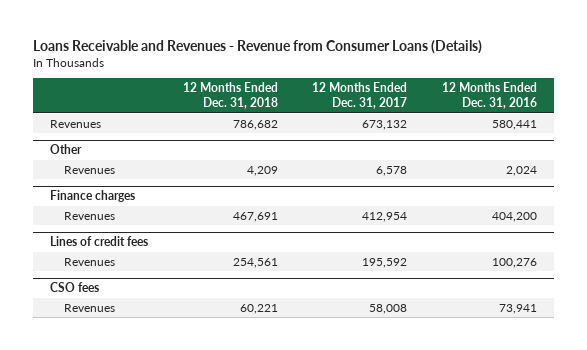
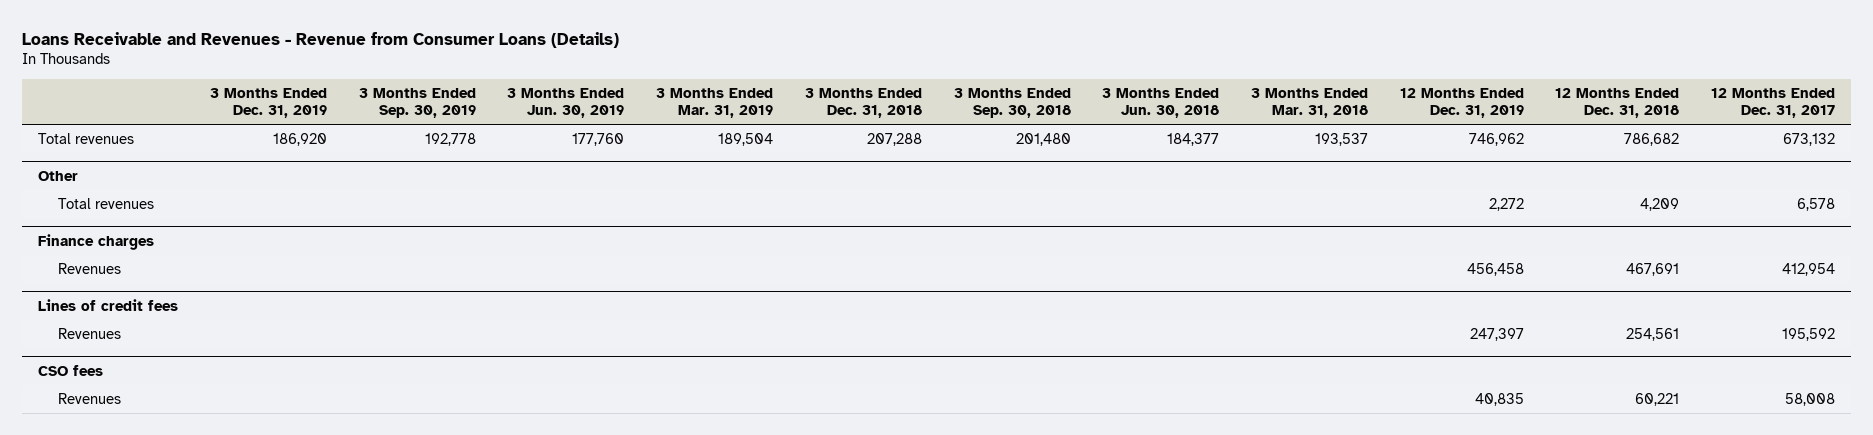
[441,82,537,110] 12 Months Ended Dec. 31, 2016 -> none
none -> [209,87,327,119] 3 Months Ended Dec. 31, 2019
none -> [358,87,476,119] 3 Months Ended Sep. 30, 2019
none -> [507,87,625,119] 3 Months Ended Jun. 30, 2019
none -> [656,87,774,119] 3 Months Ended Mar. 31, 2019
none -> [804,87,922,119] 3 Months Ended Dec. 31, 2018
none -> [953,87,1071,119] 3 Months Ended Sep. 30, 2018
none -> [1102,87,1220,119] 3 Months Ended Jun. 30, 2018
none -> [1251,87,1369,119] 3 Months Ended Mar. 31, 2018
none -> [1399,87,1524,119] 12 Months Ended Dec. 31, 2019
[50,119,102,128] Revenues -> [38,132,135,144] Total revenues
[63,165,115,174] Revenues -> [57,197,154,209] Total revenues

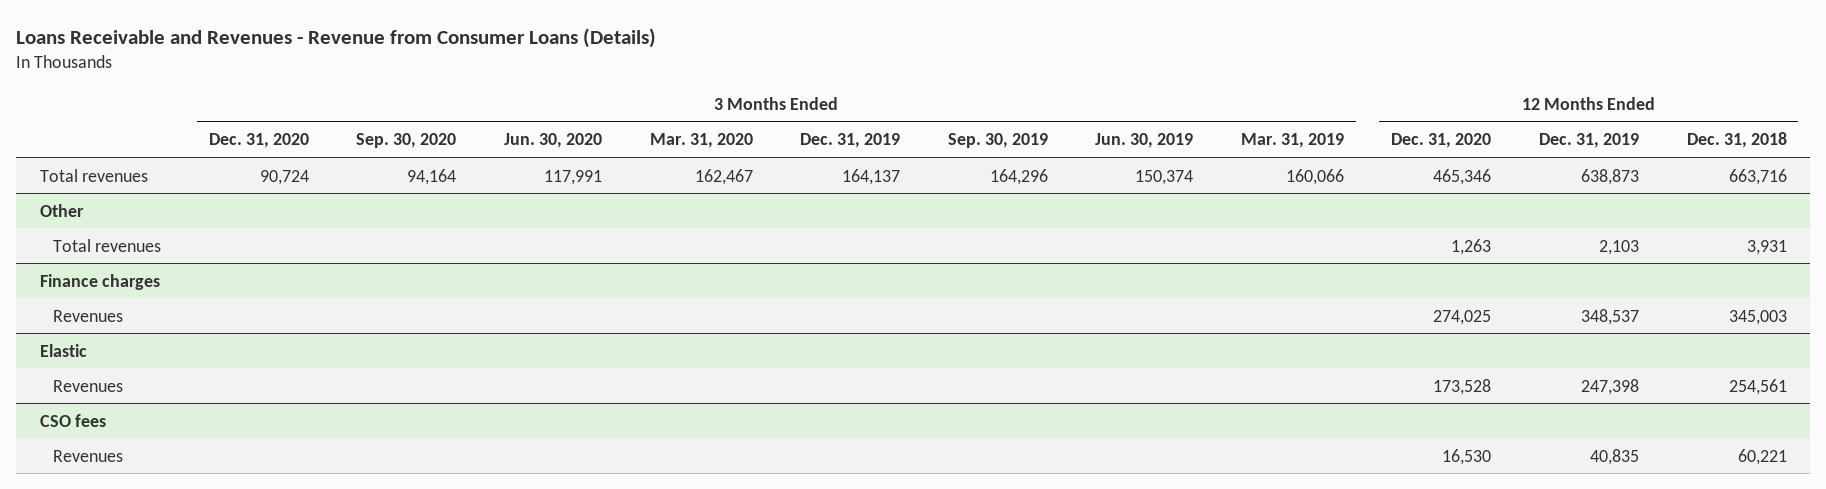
[804,87,922,119] 3 Months Ended Dec. 31, 2018 -> none
[953,87,1071,119] 3 Months Ended Sep. 30, 2018 -> none
[1102,87,1220,119] 3 Months Ended Jun. 30, 2018 -> none
[1251,87,1369,119] 3 Months Ended Mar. 31, 2018 -> none
[1711,87,1836,119] 12 Months Ended Dec. 31, 2017 -> none
none -> [208,133,309,149] Dec. 31, 2020
none -> [356,133,457,149] Sep. 30, 2020
none -> [503,133,602,149] Jun. 30, 2020
none -> [649,133,753,149] Mar. 31, 2020
none -> [1391,133,1492,149] Dec. 31, 2020
[272,132,327,146] 186,920 -> [842,168,901,185] 164,137
[424,132,476,146] 192,778 -> [989,168,1048,185] 164,296
[572,132,625,146] 177,760 -> [1135,169,1194,185] 150,374
[718,132,774,146] 189,504 -> [1285,168,1344,185] 160,066
[1468,132,1524,146] 746,962 -> [1580,168,1639,185] 638,873
[1624,132,1680,146] 786,682 -> [1728,168,1787,185] 663,716
[1488,197,1524,211] 2,272 -> [1598,239,1639,255] 2,103
[1640,197,1680,211] 4,209 -> [1746,239,1787,255] 3,931
[1466,262,1524,276] 456,458 -> [1580,308,1639,325] 348,537
[1626,262,1680,276] 467,691 -> [1728,309,1787,325] 345,003
[38,298,179,311] Lines of credit fees -> [39,343,87,357] Elastic
[1469,327,1524,341] 247,397 -> [1580,378,1639,395] 247,398

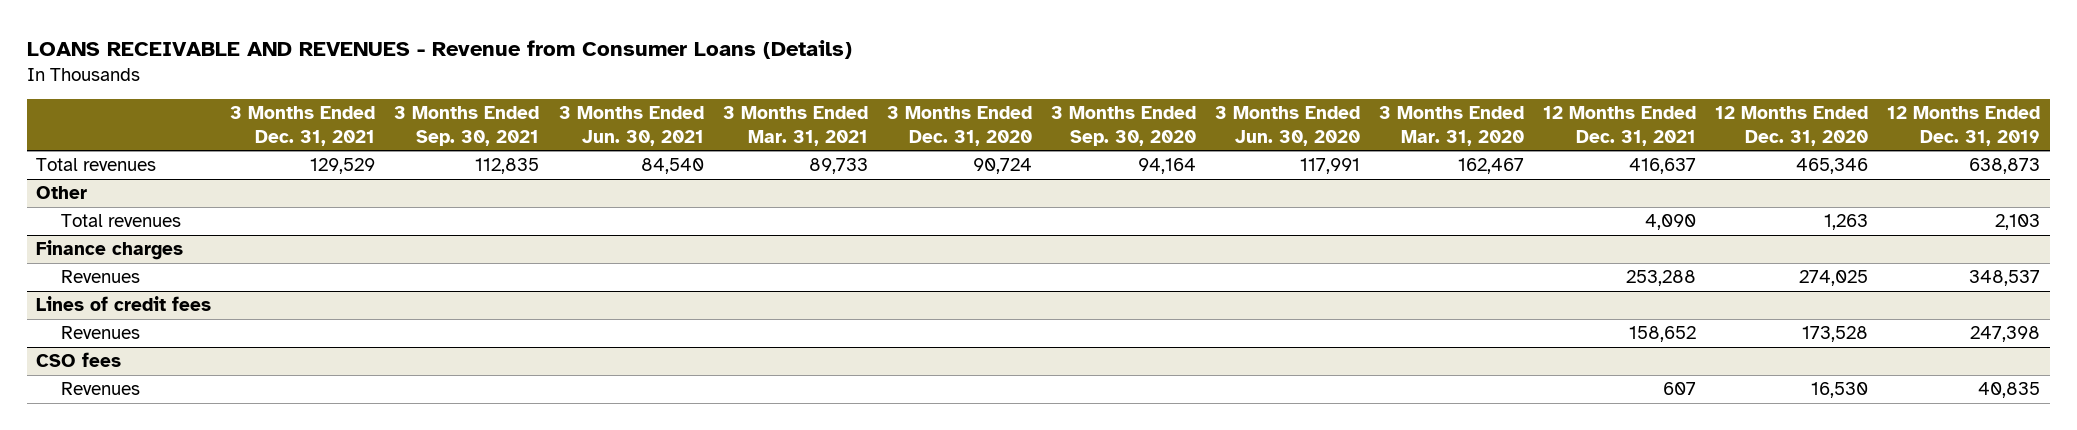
[16,28,657,49] Loans Receivable and Revenues - Revenue from Consumer Loans (Details) -> [26,39,852,59] LOANS RECEIVABLE AND REVENUES - Revenue from Consumer Loans (Details)
[800,133,901,149] Dec. 31, 2019 -> none
[947,133,1048,149] Sep. 30, 2019 -> none
[1095,133,1194,149] Jun. 30, 2019 -> none
[1240,133,1344,149] Mar. 31, 2019 -> none
[1686,132,1787,149] Dec. 31, 2018 -> none
none -> [230,106,376,146] 3 Months Ended Dec. 31, 2021
none -> [394,106,540,146] 3 Months Ended Sep. 30, 2021
none -> [558,106,704,146] 3 Months Ended Jun. 30, 2021
none -> [722,106,868,146] 3 Months Ended Mar. 31, 2021
none -> [1543,106,1697,146] 12 Months Ended Dec. 31, 2021
[39,343,87,357] Elastic -> [36,296,212,312] Lines of credit fees

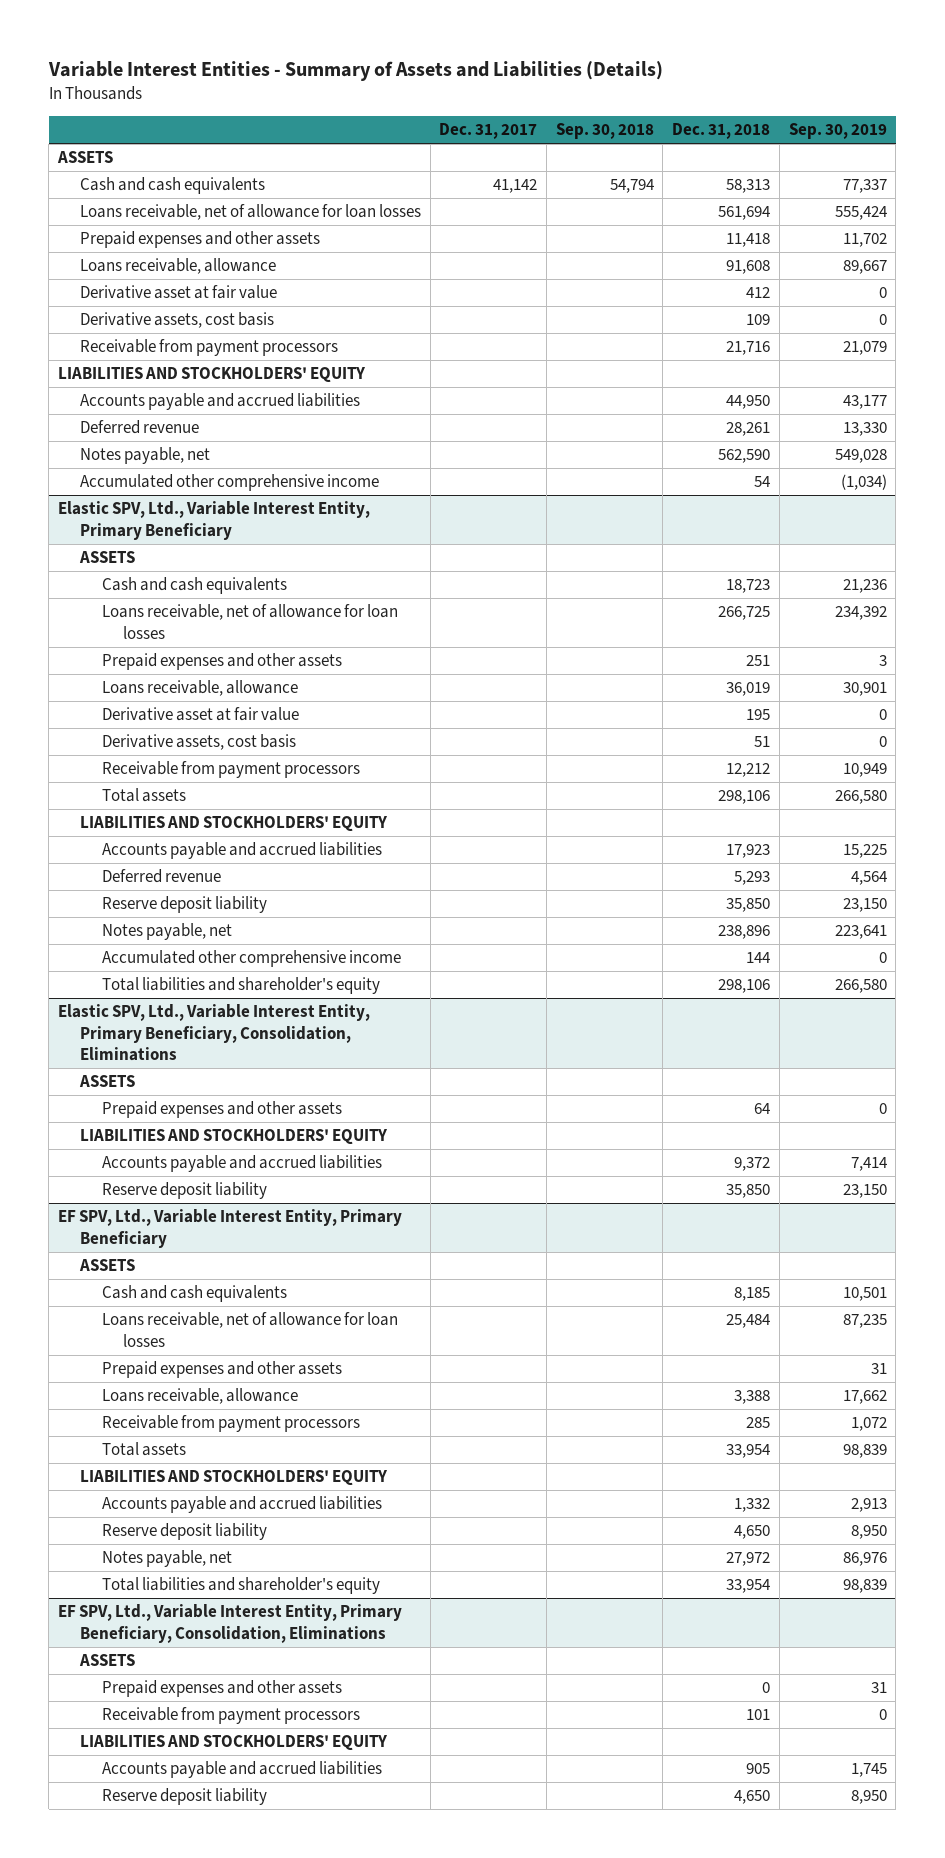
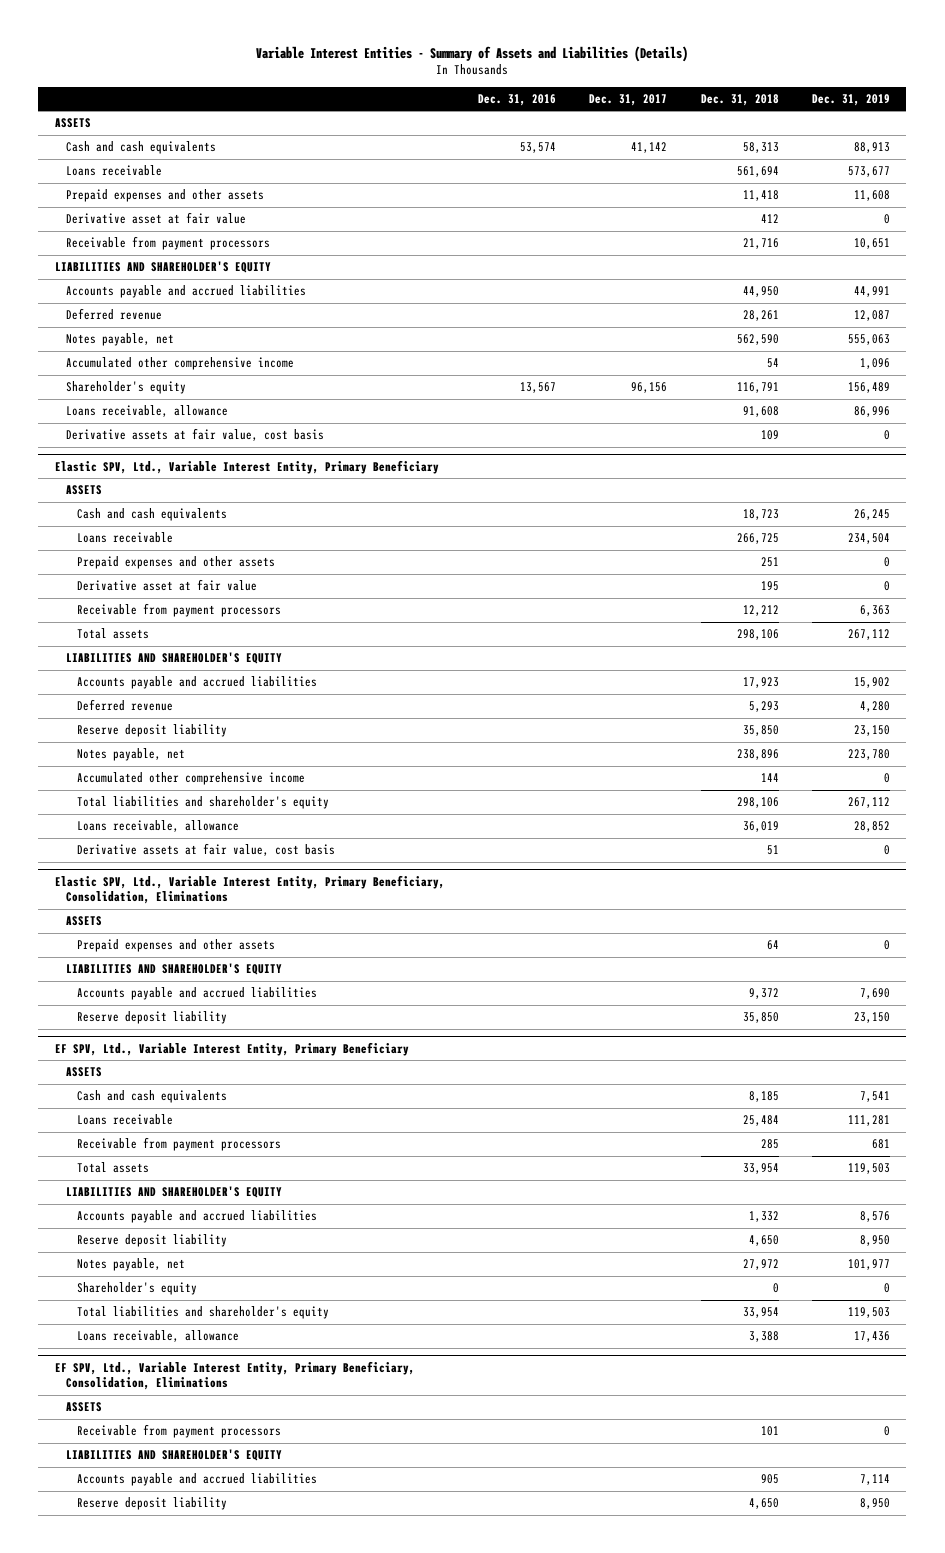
[555,123,654,140] Sep. 30, 2018 -> none
[788,123,887,140] Sep. 30, 2019 -> none
none -> [478,93,557,106] Dec. 31, 2016
none -> [811,93,890,106] Dec. 31, 2019
[79,204,421,221] Loans receivable, net of allowance for loan losses -> [66,165,163,177] Loans receivable
[79,312,274,329] Derivative assets, cost basis -> none
[58,367,367,384] LIABILITIES AND STOCKHOLDERS' EQUITY -> [55,261,272,274] LIABILITIES AND SHAREHOLDER'S EQUITY
none -> [66,381,187,395] Shareholder's equity
[79,258,276,275] Loans receivable, allowance -> [66,405,229,418] Loans receivable, allowance
none -> [66,428,325,442] Derivative assets at fair value, cost basis
[101,604,398,639] Loans receivable, net of allowance for loan losses -> [77,532,174,544] Loans receivable
[101,734,296,751] Derivative assets, cost basis -> none
[79,816,388,833] LIABILITIES AND STOCKHOLDERS' EQUITY -> [66,652,283,665] LIABILITIES AND SHAREHOLDER'S EQUITY
[101,680,298,697] Loans receivable, allowance -> [77,820,240,833] Loans receivable, allowance
none -> [77,843,336,857] Derivative assets at fair value, cost basis
[79,1129,388,1146] LIABILITIES AND STOCKHOLDERS' EQUITY -> [66,963,283,976] LIABILITIES AND SHAREHOLDER'S EQUITY
[101,1361,342,1379] Prepaid expenses and other assets -> none
[101,1312,398,1347] Loans receivable, net of allowance for loan losses -> [77,1114,174,1126] Loans receivable
[79,1470,388,1487] LIABILITIES AND STOCKHOLDERS' EQUITY -> [66,1186,283,1199] LIABILITIES AND SHAREHOLDER'S EQUITY
none -> [77,1282,198,1296] Shareholder's equity
[101,1388,298,1405] Loans receivable, allowance -> [77,1330,240,1343] Loans receivable, allowance
[101,1680,342,1698] Prepaid expenses and other assets -> none
[79,1735,388,1752] LIABILITIES AND STOCKHOLDERS' EQUITY -> [66,1449,283,1462] LIABILITIES AND SHAREHOLDER'S EQUITY

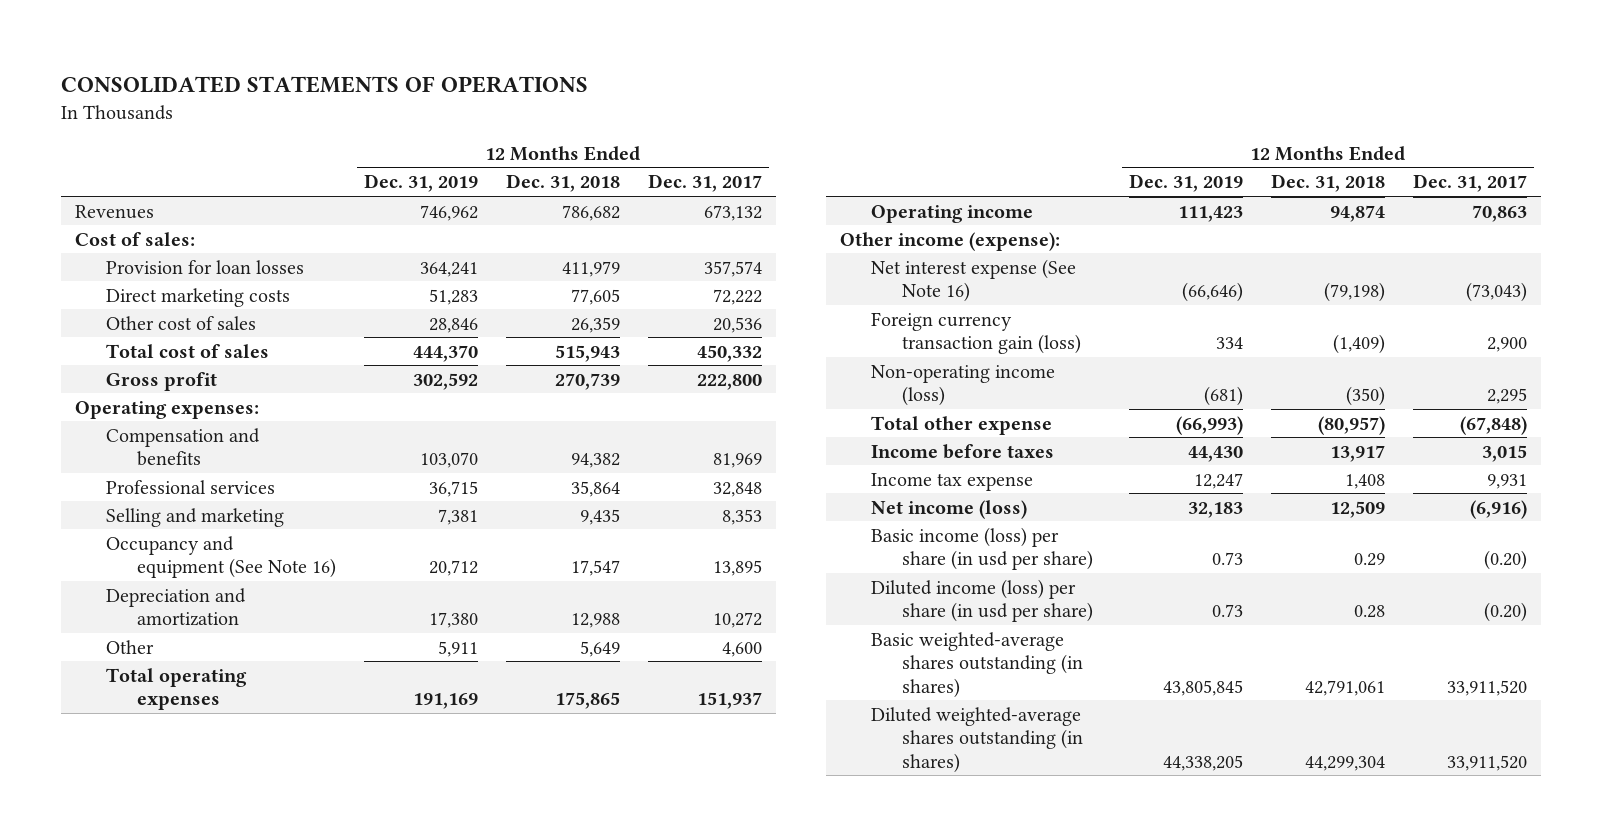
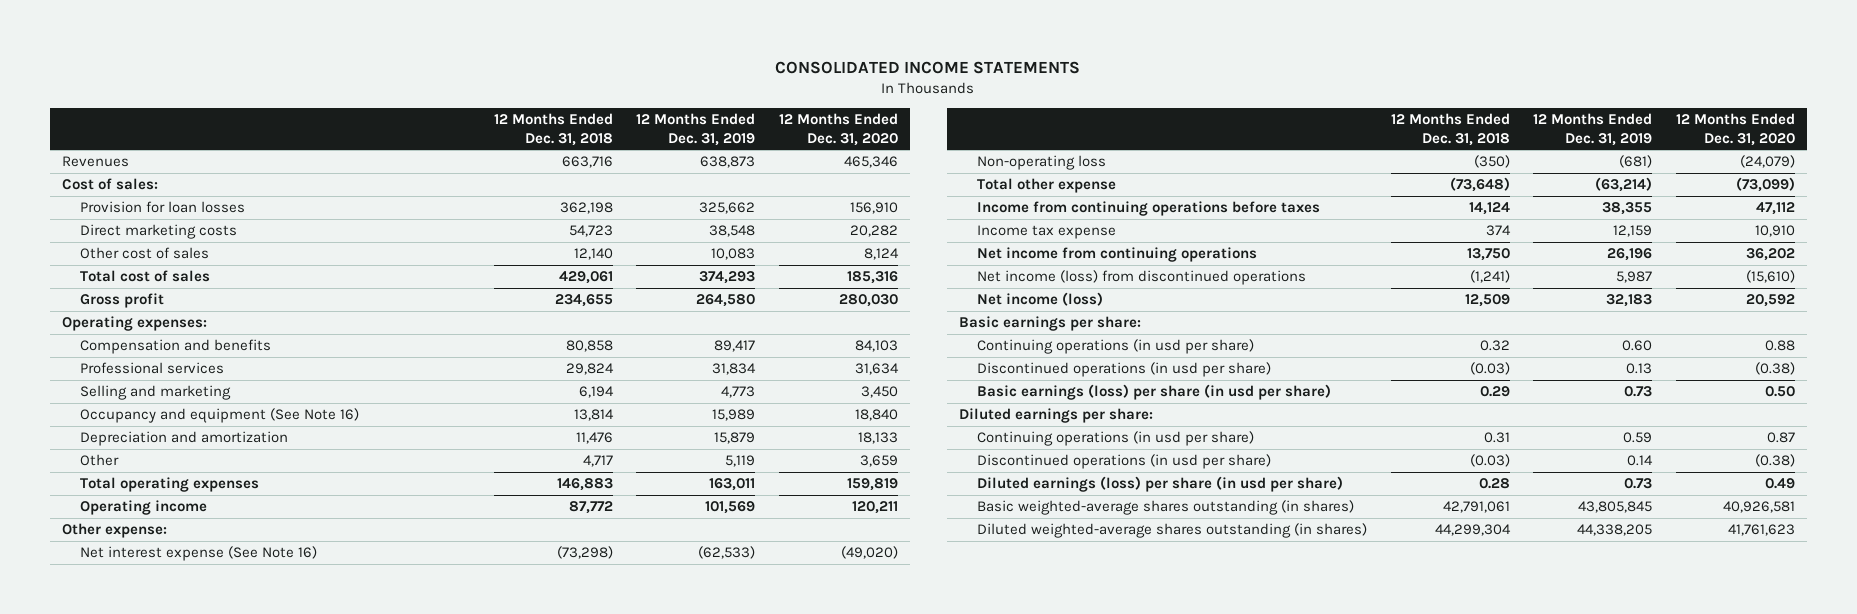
[61,76,589,94] CONSOLIDATED STATEMENTS OF OPERATIONS -> [775,60,1081,74] CONSOLIDATED INCOME STATEMENTS
[648,174,763,193] Dec. 31, 2017 -> none
none -> [778,113,898,146] 12 Months Ended Dec. 31, 2020
[419,204,478,221] 746,962 -> [700,156,756,169] 638,873
[562,204,621,221] 786,682 -> [561,156,613,169] 663,716
[419,261,478,277] 364,241 -> [699,202,756,215] 325,662
[562,260,621,277] 411,979 -> [559,202,613,215] 362,198
[428,288,478,305] 51,283 -> [709,225,756,238] 38,548
[571,288,621,305] 77,605 -> [568,225,613,238] 54,723
[428,317,478,333] 28,846 -> [711,248,756,261] 10,083
[571,316,621,333] 26,359 -> [573,248,613,261] 12,140
[412,344,478,362] 444,370 -> [699,271,756,285] 374,293
[555,344,621,362] 515,943 -> [558,271,613,285] 429,061
[412,372,478,390] 302,592 -> [696,294,756,308] 264,580
[555,372,621,390] 270,739 -> [554,294,613,308] 234,655
[870,311,1081,355] Foreign currency transaction gain (loss) -> none
[419,452,478,469] 103,070 -> [714,340,756,353] 89,417
[571,453,621,469] 94,382 -> [565,340,613,353] 80,858
[428,480,478,497] 36,715 -> [712,363,757,376] 31,834
[571,480,621,497] 35,864 -> [565,363,614,376] 29,824
[437,508,478,525] 7,381 -> [721,386,756,399] 4,773
[580,508,621,525] 9,435 -> [578,386,614,399] 6,194
[428,560,478,577] 20,712 -> [712,409,756,422] 15,989
[571,560,621,577] 17,547 -> [573,409,614,422] 13,814
[428,612,478,629] 17,380 -> [714,432,756,445] 15,879
[571,613,621,629] 12,988 -> [575,432,613,445] 11,476
[437,640,478,657] 5,911 -> [725,455,756,468] 5,119
[580,640,621,657] 5,649 -> [582,455,613,468] 4,717
[412,693,478,710] 191,169 -> [709,478,756,492] 163,011
[555,692,621,710] 175,865 -> [556,478,613,492] 146,883
[1177,205,1243,222] 111,423 -> [705,501,756,515] 101,569
[1329,204,1385,222] 94,874 -> [568,501,613,515] 87,772
[840,231,1061,251] Other income (expense): -> [61,523,167,539] Other expense:
[1181,282,1243,303] (66,646) -> [698,546,756,560] (62,533)
[1323,282,1385,303] (79,198) -> [556,546,613,560] (73,298)
[870,364,1055,407] Non-operating income (loss) -> [977,155,1107,171] Non-operating loss
[1175,415,1243,435] (66,993) -> [1595,177,1653,193] (63,214)
[1317,415,1385,435] (80,957) -> [1449,177,1510,193] (73,648)
[870,443,1054,459] Income before taxes -> [977,201,1321,217] Income from continuing operations before taxes
[1187,445,1243,462] 44,430 -> [1602,202,1653,216] 38,355
[1329,444,1385,462] 13,917 -> [1468,202,1510,216] 14,124
[1193,472,1243,489] 12,247 -> [1613,225,1653,238] 12,159
[1344,473,1385,489] 1,408 -> [1485,225,1511,237] 374
none -> [977,247,1258,263] Net income from continuing operations
none -> [977,270,1307,286] Net income (loss) from discontinued operations
none -> [958,316,1141,332] Basic earnings per share:
none -> [977,339,1255,355] Continuing operations (in usd per share)
none -> [977,362,1272,378] Discontinued operations (in usd per share)
[870,526,1093,571] Basic income (loss) per share (in usd per share) -> [977,384,1332,401] Basic earnings (loss) per share (in usd per share)
none -> [958,408,1153,424] Diluted earnings per share:
none -> [977,431,1255,447] Continuing operations (in usd per share)
none -> [977,454,1272,470] Discontinued operations (in usd per share)
[870,578,1093,623] Diluted income (loss) per share (in usd per share) -> [977,476,1344,493] Diluted earnings (loss) per share (in usd per share)

